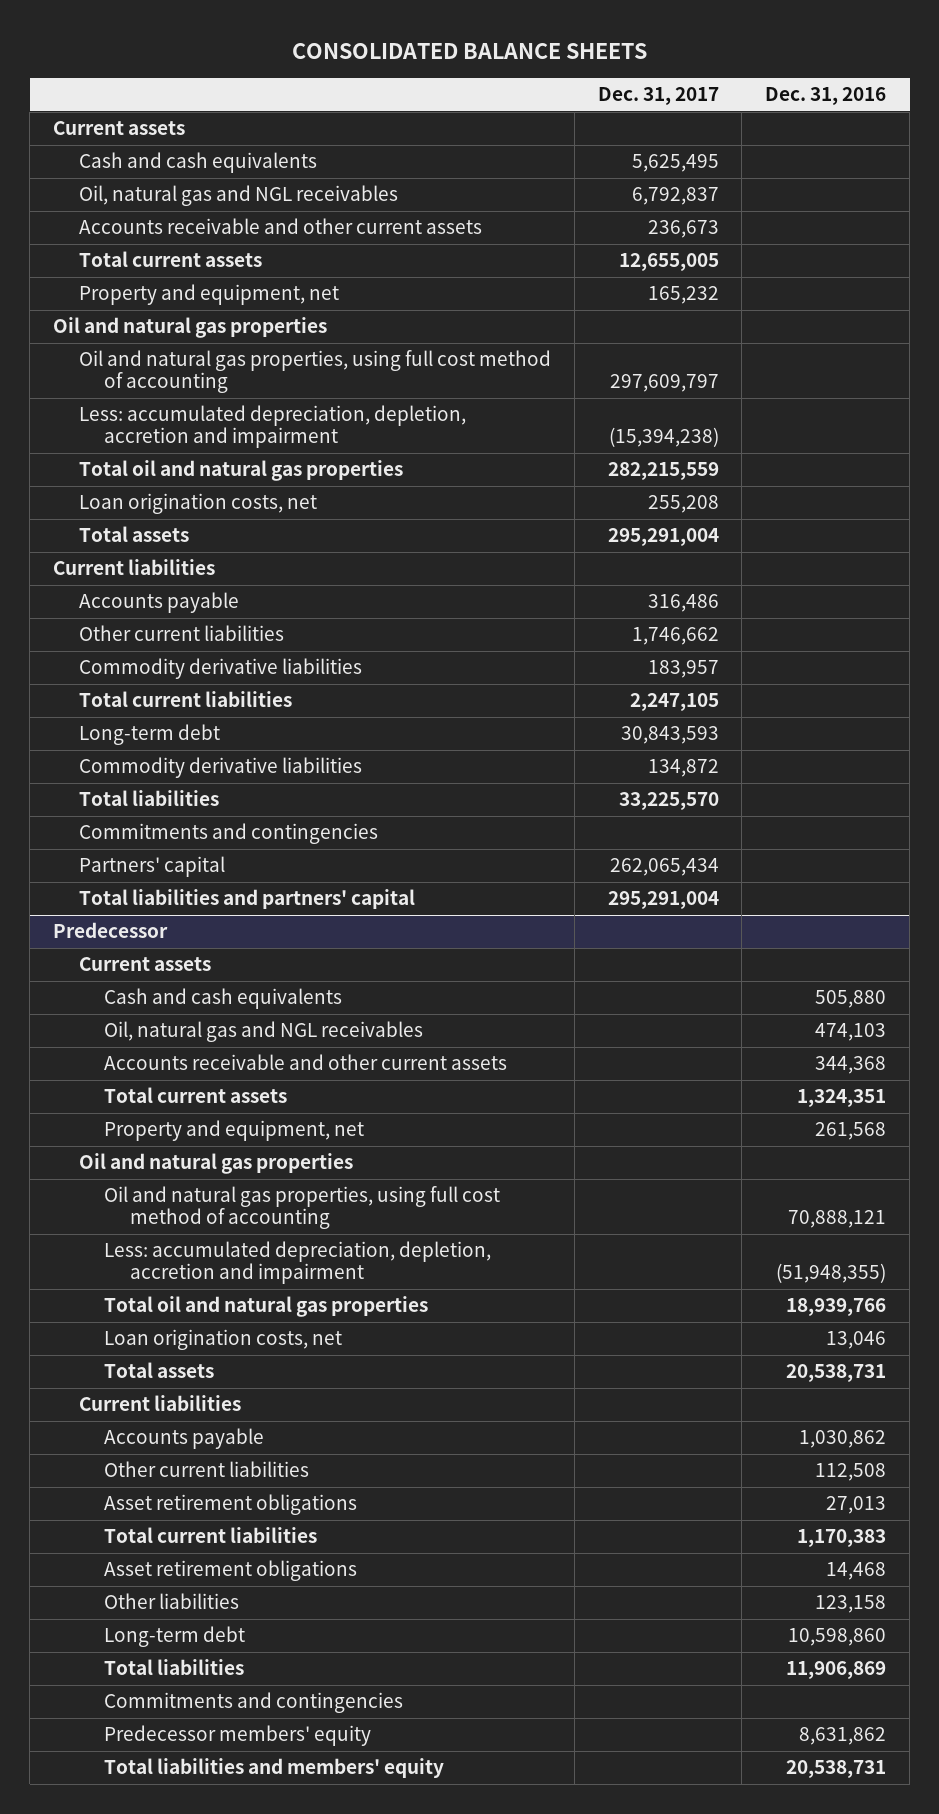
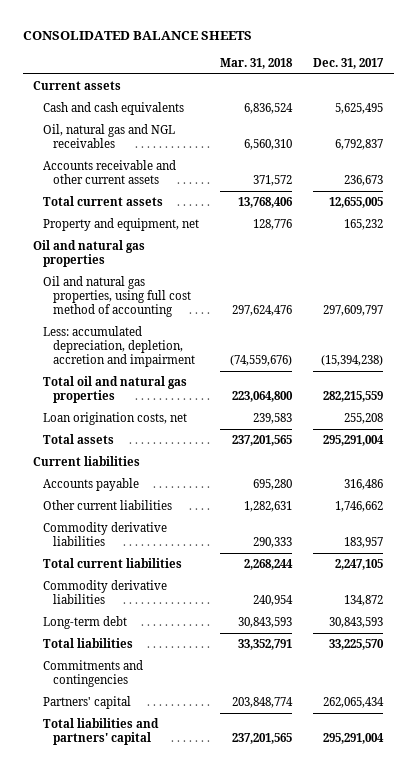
[765,86,887,105] Dec. 31, 2016 -> none
none -> [220,57,294,69] Mar. 31, 2018
[78,724,220,746] Long-term debt -> [43,616,128,630] Long-term debt
[53,922,169,939] Predecessor -> none
[78,957,211,972] Current assets -> none
[104,988,343,1010] Cash and cash equivalents -> none
[104,1021,424,1043] Oil, natural gas and NGL receivables -> none
[104,1054,508,1071] Accounts receivable and other current assets -> none
[104,1087,288,1104] Total current assets -> none
[104,1120,365,1142] Property and equipment, net -> none
[78,1153,353,1175] Oil and natural gas properties -> none
[104,1186,501,1230] Oil and natural gas properties, using full cost method of accounting -> none
[104,1241,492,1285] Less: accumulated depreciation, depletion, accretion and impairment -> none
[104,1296,429,1318] Total oil and natural gas properties -> none
[104,1329,343,1351] Loan origination costs, net -> none
[104,1362,215,1379] Total assets -> none
[78,1395,241,1412] Current liabilities -> none
[104,1428,265,1450] Accounts payable -> none
[104,1461,310,1478] Other current liabilities -> none
[104,1494,358,1516] Asset retirement obligations -> none
[104,1527,318,1544] Total current liabilities -> none
[104,1560,358,1582] Asset retirement obligations -> none
[104,1593,240,1610] Other liabilities -> none
[104,1626,246,1648] Long-term debt -> none
[104,1659,245,1676] Total liabilities -> none
[104,1692,404,1714] Commitments and contingencies -> none
[104,1725,372,1747] Predecessor members' equity -> none
[104,1758,445,1779] Total liabilities and members' equity -> none

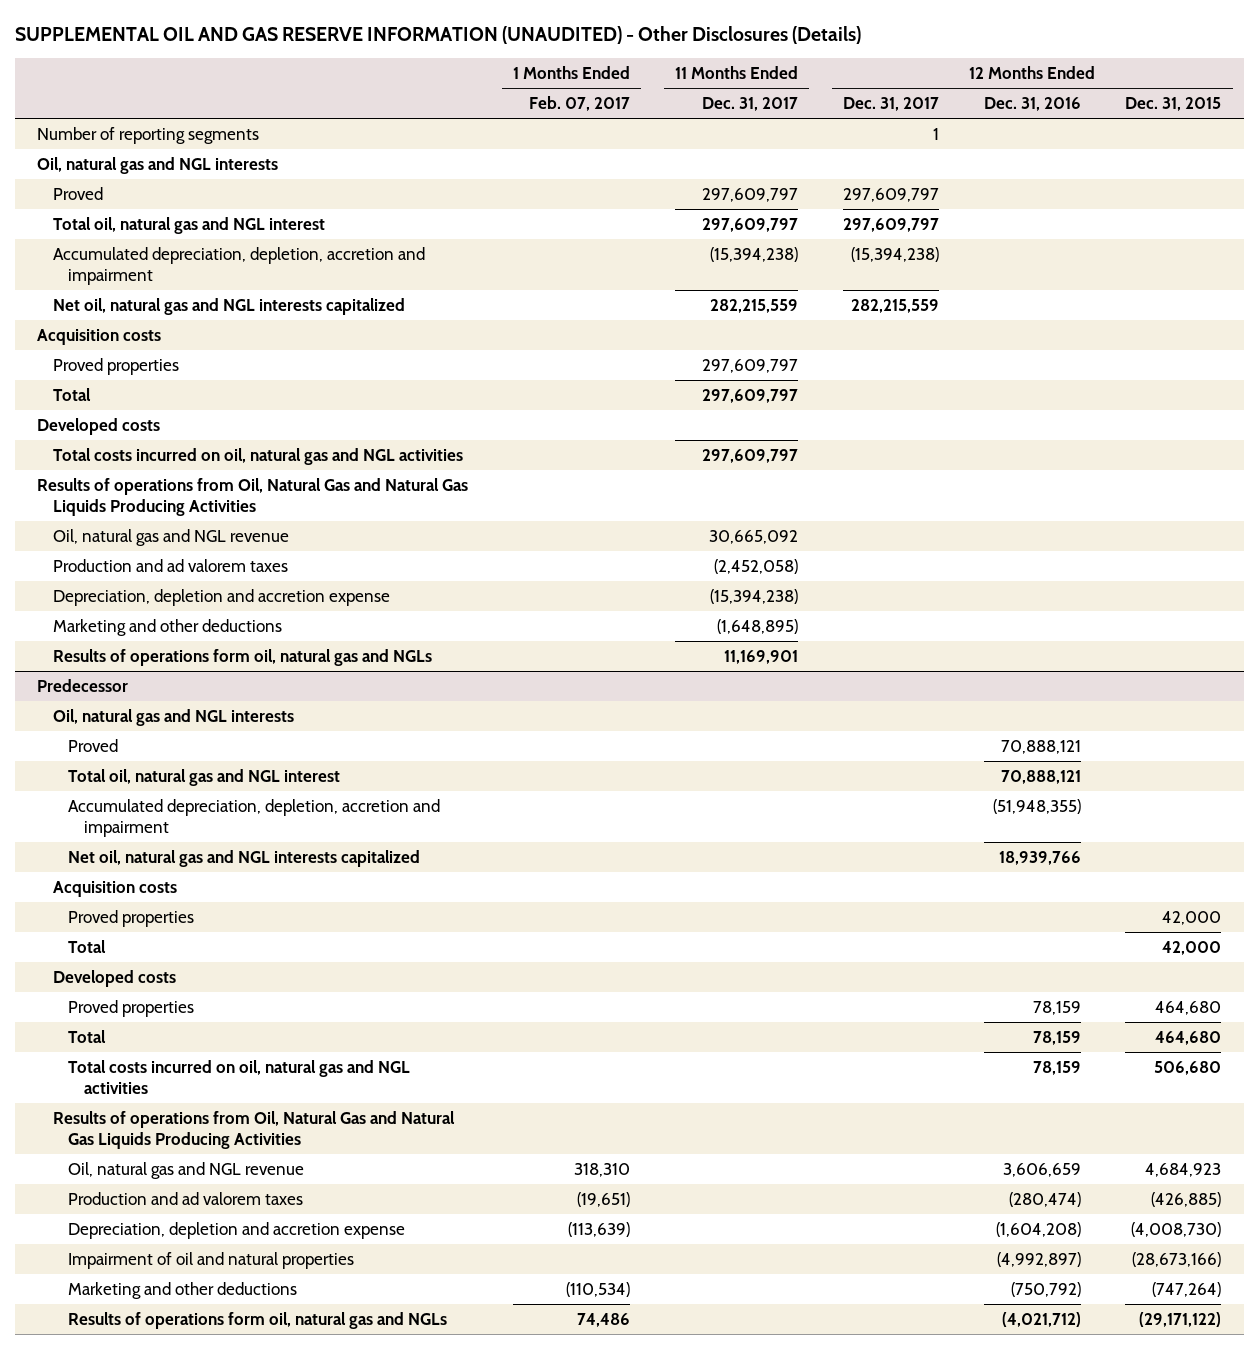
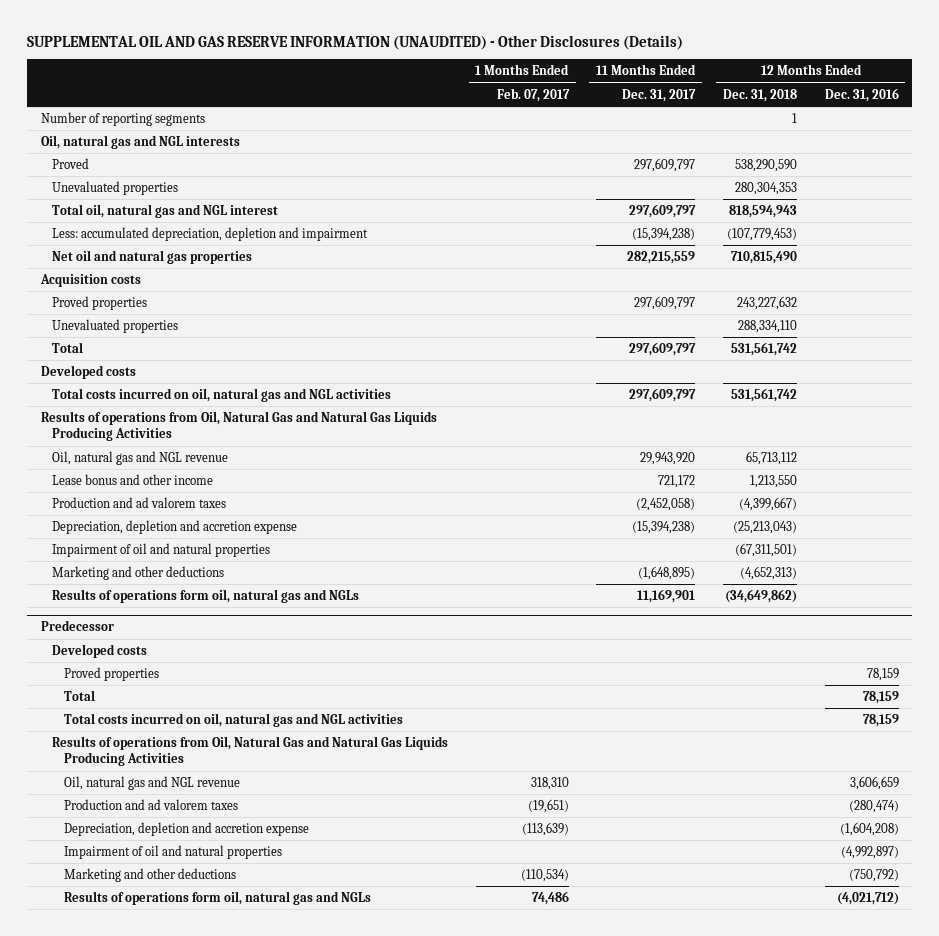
[842,97,939,112] Dec. 31, 2017 -> none
[1125,97,1222,112] Dec. 31, 2015 -> none
none -> [722,88,797,102] Dec. 31, 2018
none -> [52,181,179,196] Unevaluated properties
[52,246,425,285] Accumulated depreciation, depletion, accretion and impairment -> [52,227,369,242] Less: accumulated depreciation, depletion and impairment
[52,297,405,315] Net oil, natural gas and NGL interests capitalized -> [52,250,253,265] Net oil and natural gas properties
none -> [52,319,179,334] Unevaluated properties
[709,529,799,544] 30,665,092 -> [640,452,696,466] 29,943,920
none -> [52,474,214,486] Lease bonus and other income
none -> [52,543,271,558] Impairment of oil and natural properties
[52,708,294,726] Oil, natural gas and NGL interests -> none
[68,738,119,752] Proved -> none
[68,768,341,786] Total oil, natural gas and NGL interest -> none
[68,798,441,837] Accumulated depreciation, depletion, accretion and impairment -> none
[68,849,421,867] Net oil, natural gas and NGL interests capitalized -> none
[52,880,177,897] Acquisition costs -> none
[68,909,195,927] Proved properties -> none
[68,939,107,953] Total -> none

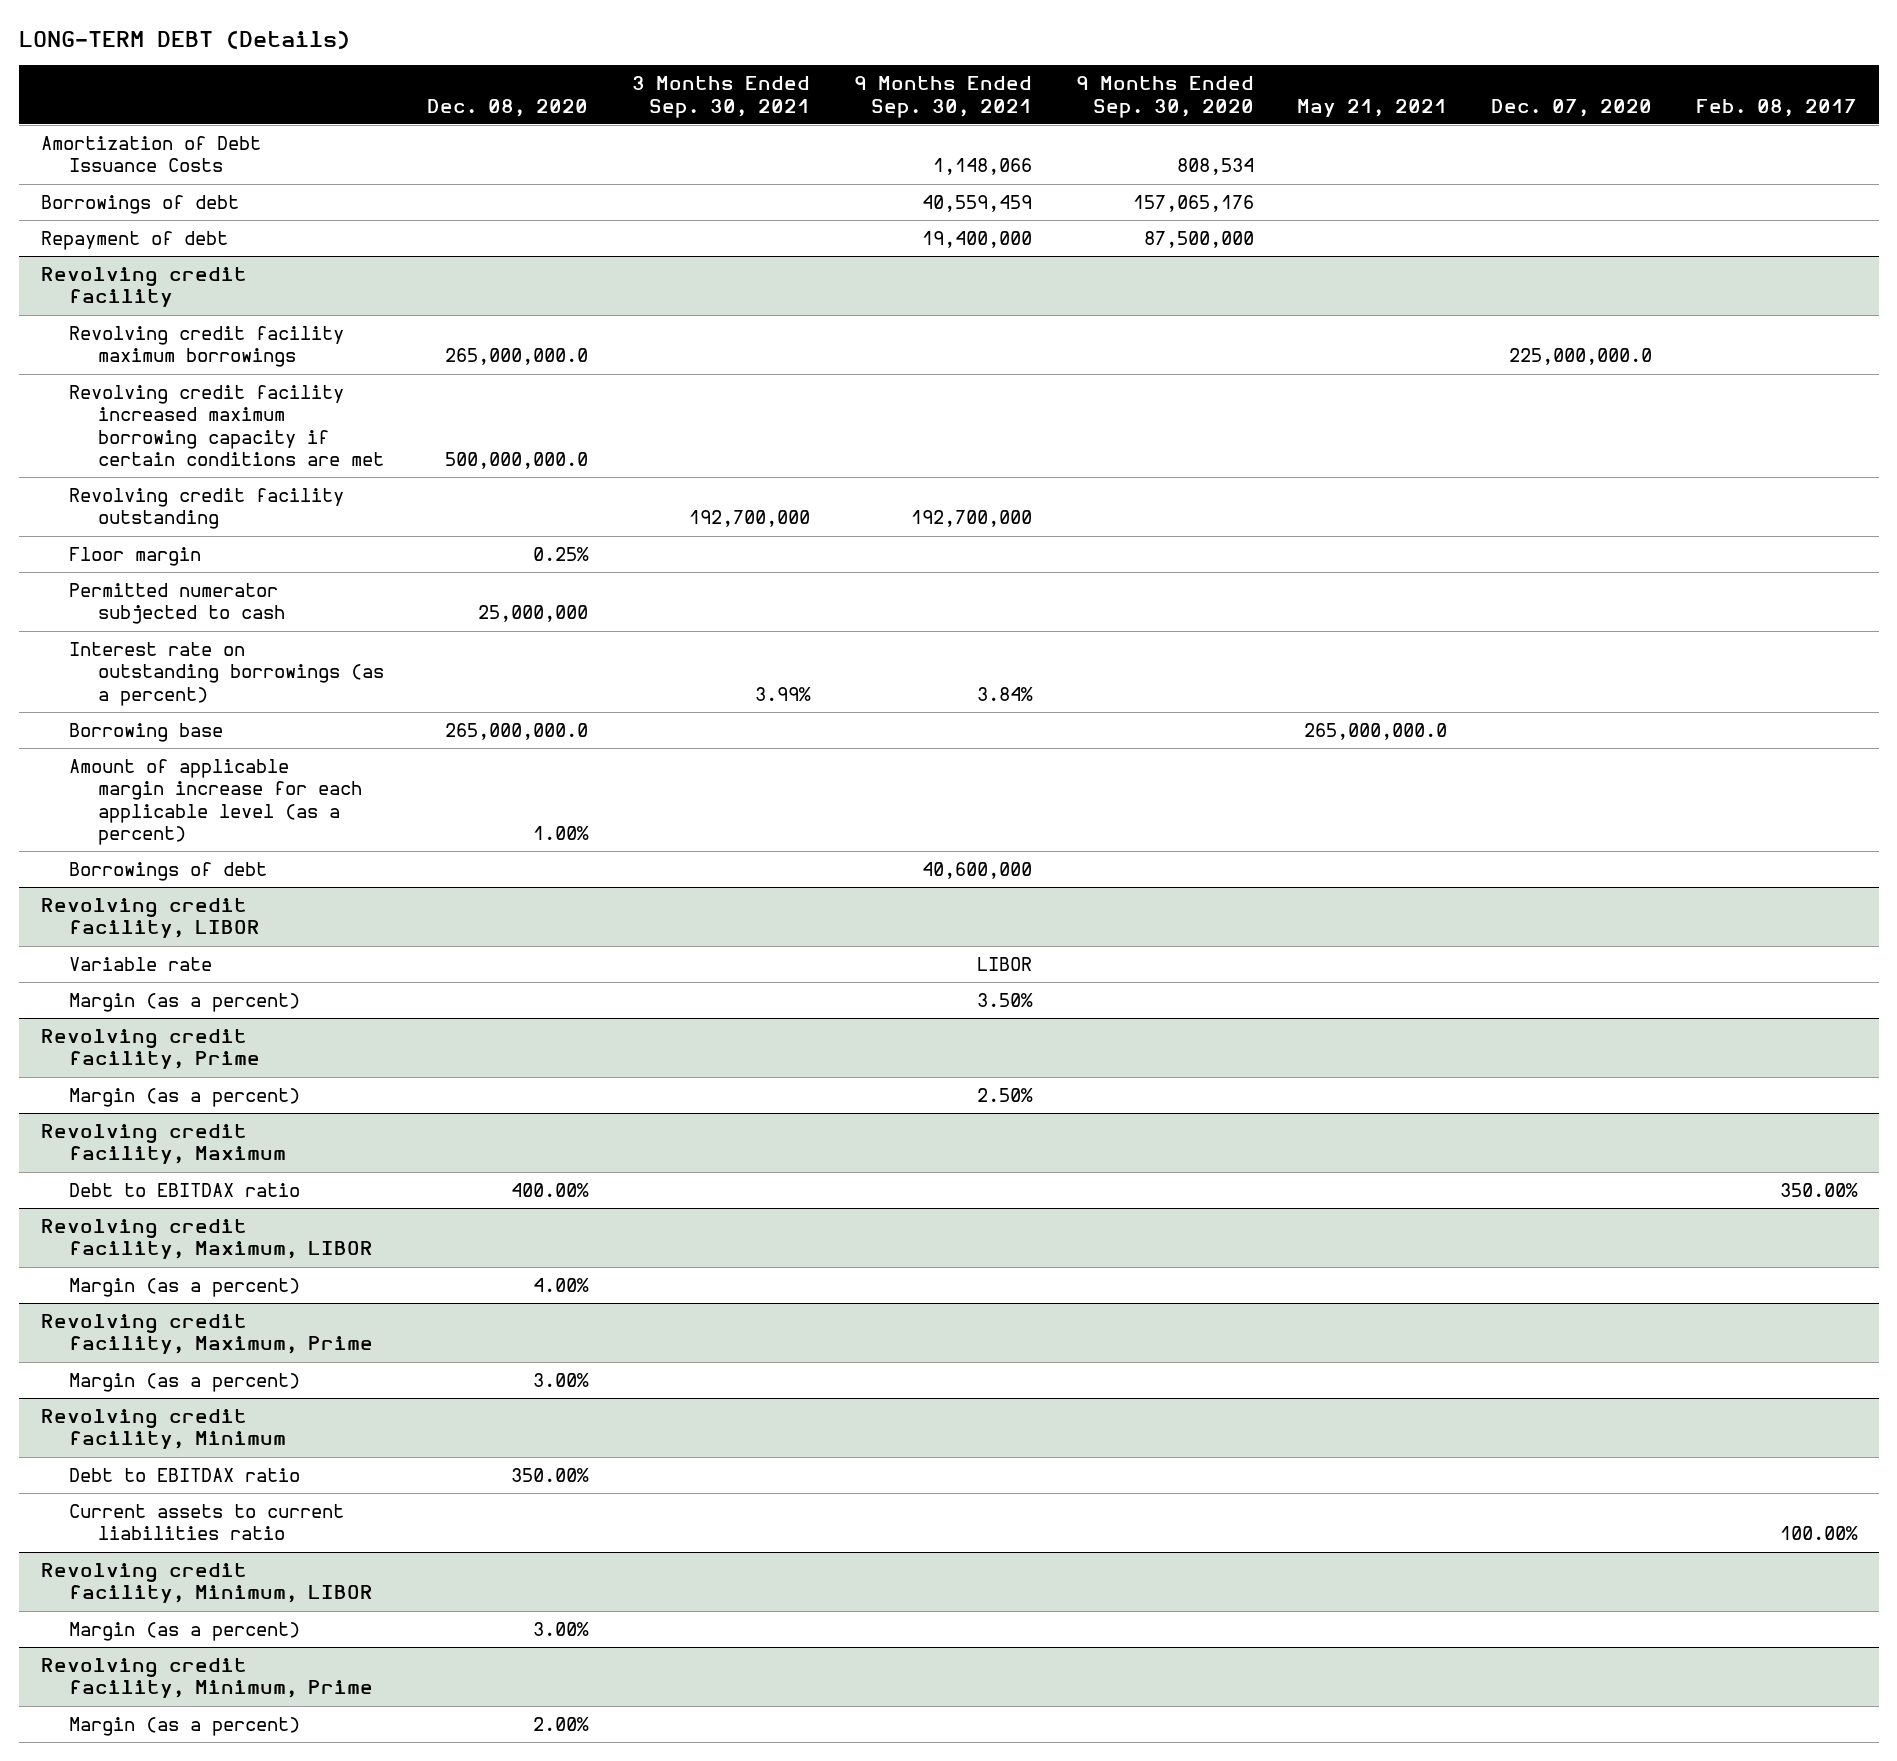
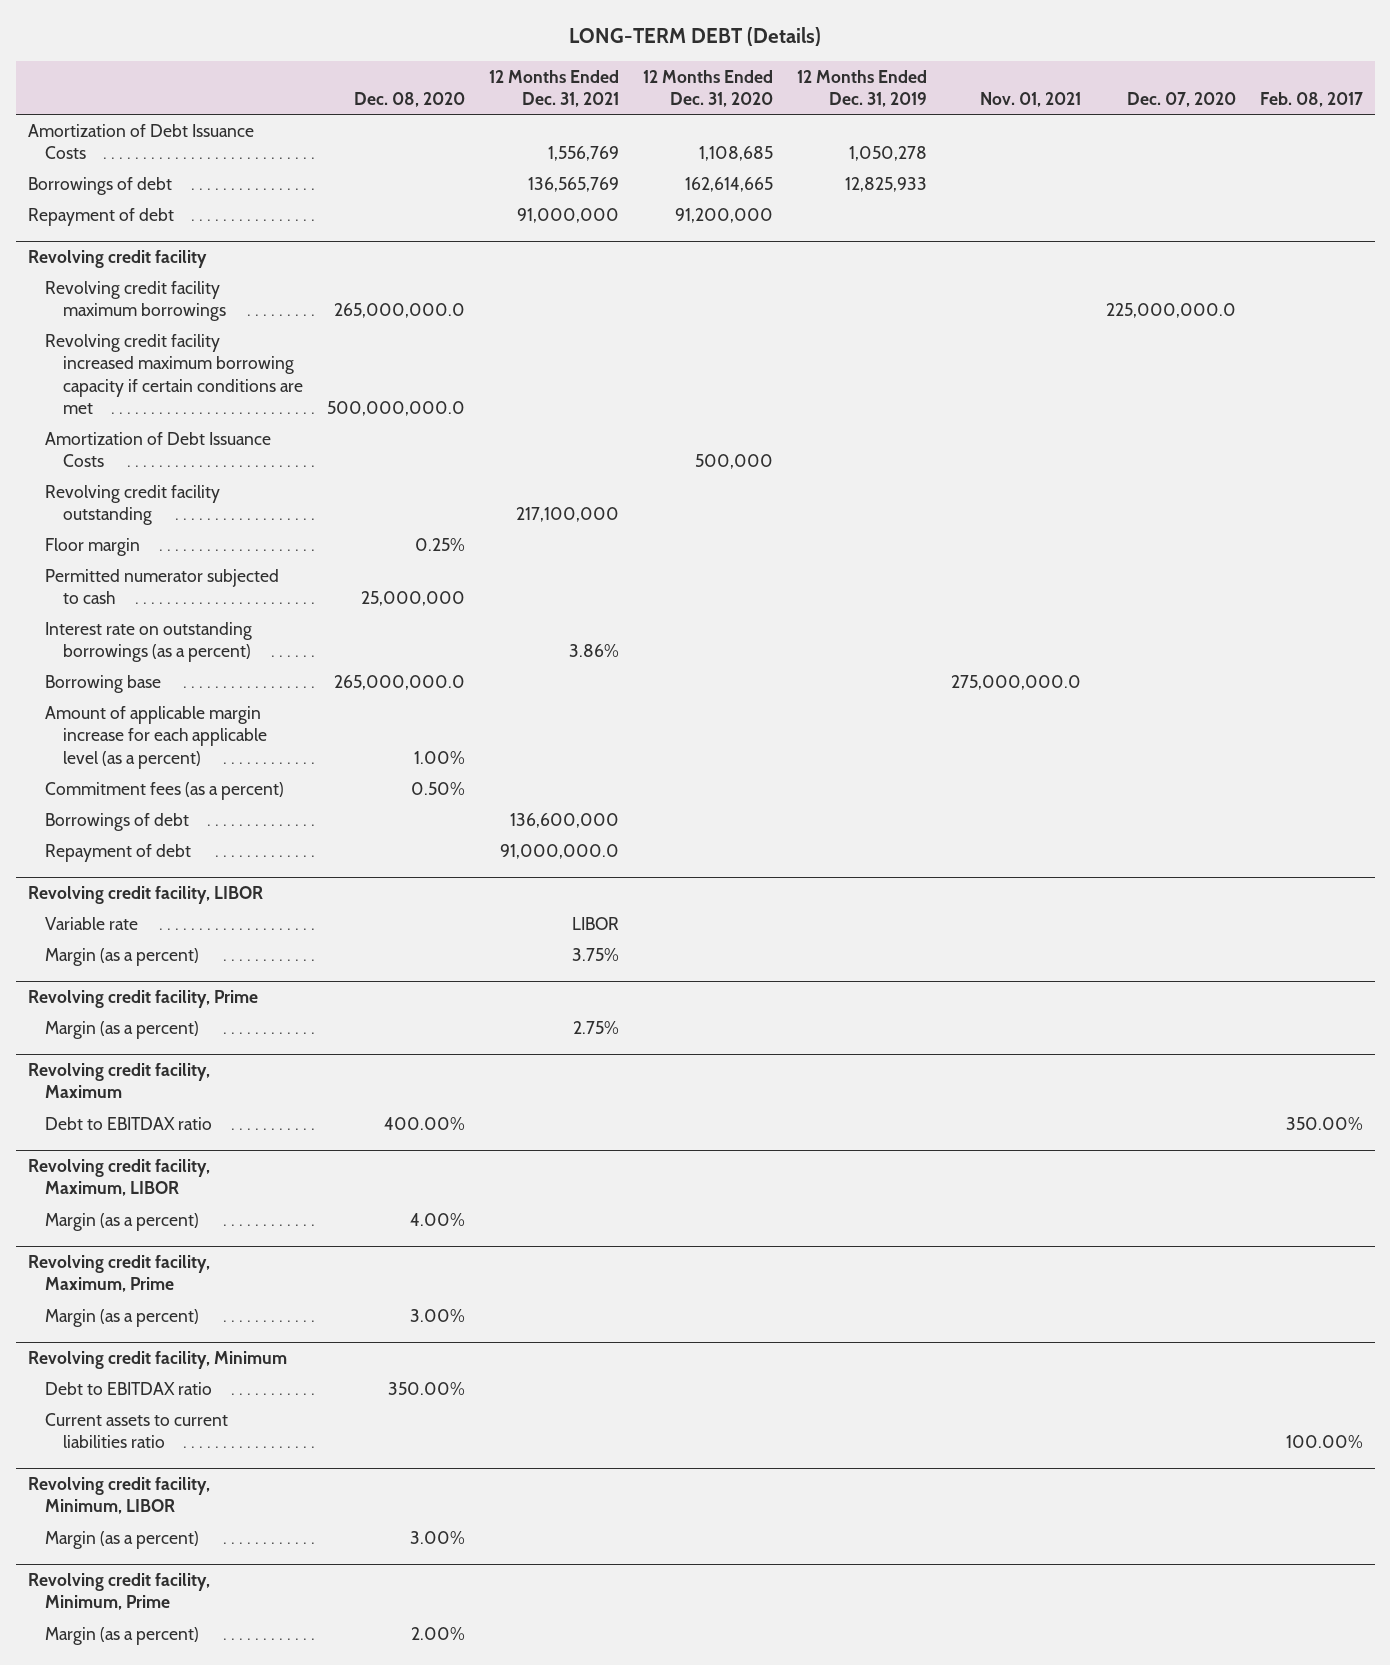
[632,76,811,118] 3 Months Ended Sep. 30, 2021 -> none
[853,76,1032,118] 9 Months Ended Sep. 30, 2021 -> none
[1075,76,1254,118] 9 Months Ended Sep. 30, 2020 -> none
[1297,98,1448,117] May 21, 2021 -> none
none -> [489,69,620,107] 12 Months Ended Dec. 31, 2021
none -> [643,69,774,107] 12 Months Ended Dec. 31, 2020
none -> [797,69,928,107] 12 Months Ended Dec. 31, 2019
none -> [980,91,1082,107] Nov. 01, 2021
none -> [45,431,272,468] Amortization of Debt Issuance Costs
none -> [45,781,285,800] Commitment fees (as a percent)
none -> [45,843,192,862] Repayment of debt

